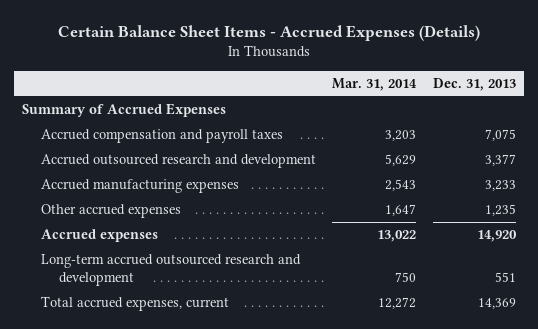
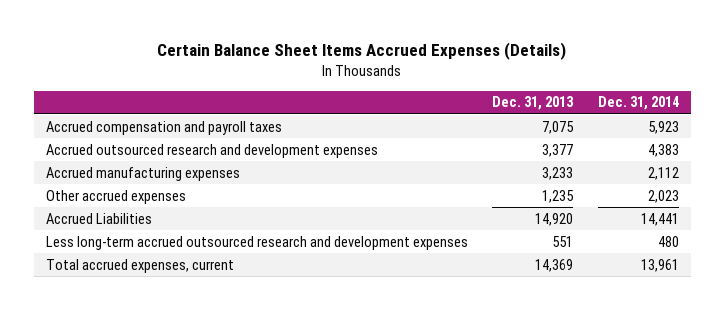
[58,24,481,41] Certain Balance Sheet Items - Accrued Expenses (Details) -> [157,42,567,61] Certain Balance Sheet Items Accrued Expenses (Details)
[332,77,418,91] Mar. 31, 2014 -> none
none -> [597,96,679,111] Dec. 31, 2014
[22,103,227,118] Summary of Accrued Expenses -> none
[40,154,316,169] Accrued outsourced research and development -> [46,143,379,158] Accrued outsourced research and development expenses
[40,229,158,243] Accrued expenses -> [46,212,153,224] Accrued Liabilities
[40,254,301,287] Long-term accrued outsourced research and development -> [46,235,469,250] Less long-term accrued outsourced research and development expenses

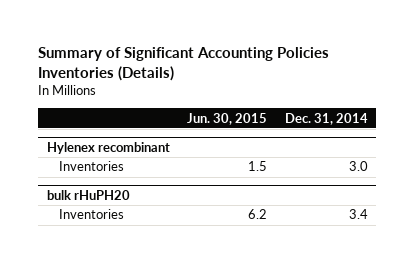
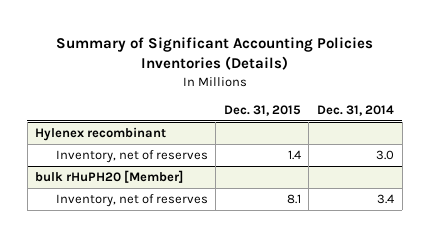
[187,112,268,125] Jun. 30, 2015 -> none
none -> [223,105,301,117] Dec. 31, 2015
[58,161,124,172] Inventories -> [55,149,208,163] Inventory, net of reserves
[46,189,130,200] bulk rHuPH20 -> [35,169,184,183] bulk rHuPH20 [Member]
[58,209,124,220] Inventories -> [55,193,208,207] Inventory, net of reserves

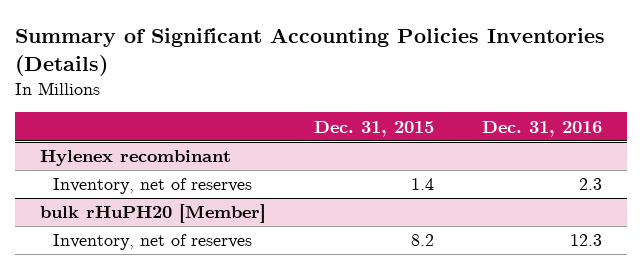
[317,105,395,117] Dec. 31, 2014 -> none
none -> [482,120,603,137] Dec. 31, 2016
[286,193,301,204] 8.1 -> [410,234,434,247] 8.2

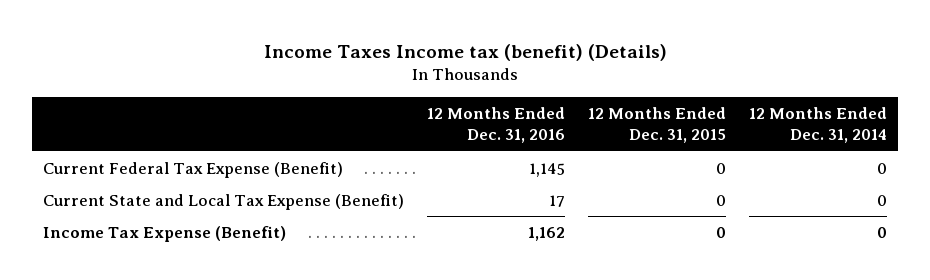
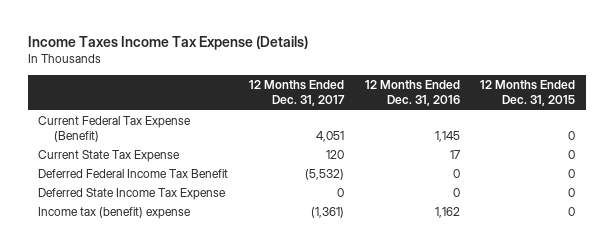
[263,43,667,61] Income Taxes Income tax (benefit) (Details) -> [28,35,309,50] Income Taxes Income Tax Expense (Details)
[748,106,887,144] 12 Months Ended Dec. 31, 2014 -> none
none -> [248,80,345,107] 12 Months Ended Dec. 31, 2017
[43,193,405,210] Current State and Local Tax Expense (Benefit) -> [38,150,181,163] Current State Tax Expense
none -> [38,169,229,179] Deferred Federal Income Tax Benefit
none -> [38,188,227,201] Deferred State Income Tax Expense
[43,225,287,242] Income Tax Expense (Benefit) -> [38,207,192,220] Income tax (benefit) expense

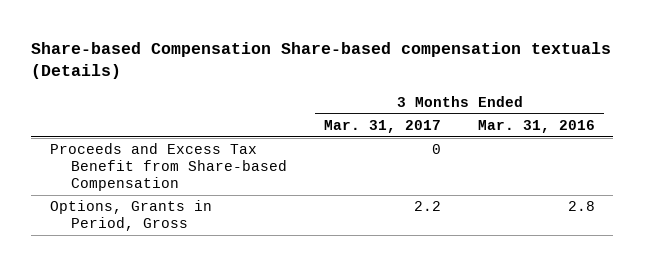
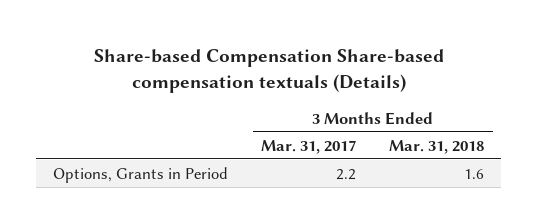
[477,120,595,134] Mar. 31, 2016 -> none
none -> [389,139,485,154] Mar. 31, 2018
[49,143,288,191] Proceeds and Excess Tax Benefit from Share-based Compensation -> none
[49,200,212,232] Options, Grants in Period, Gross -> [52,166,228,183] Options, Grants in Period

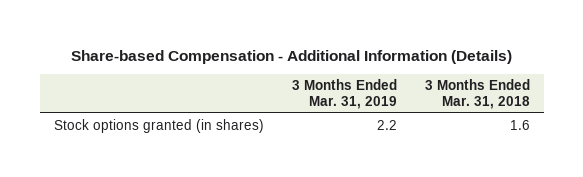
[93,49,444,93] Share-based Compensation Share-based compensation textuals (Details) -> [70,49,512,64] Share-based Compensation - Additional Information (Details)
[261,139,357,154] Mar. 31, 2017 -> none
none -> [291,79,397,109] 3 Months Ended Mar. 31, 2019
[52,166,228,183] Options, Grants in Period -> [53,119,264,134] Stock options granted (in shares)

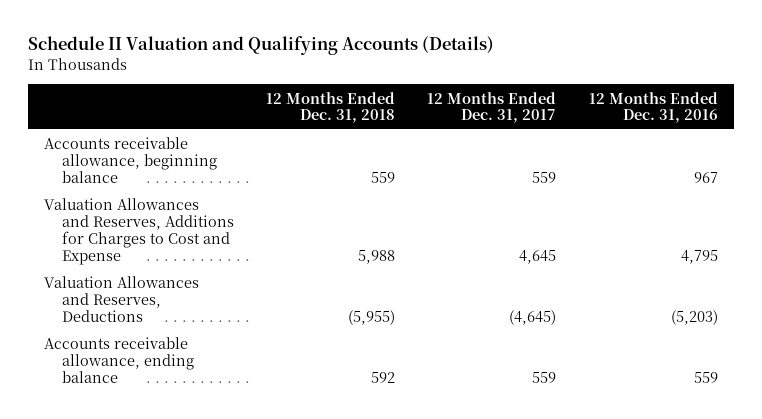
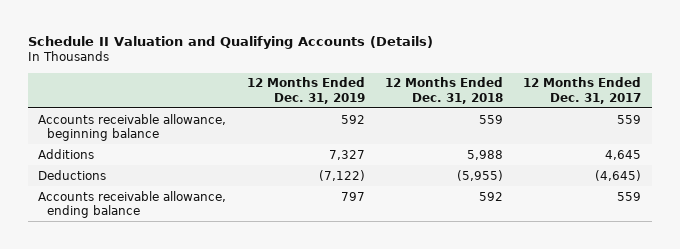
[588,91,718,124] 12 Months Ended Dec. 31, 2016 -> none
none -> [246,77,365,104] 12 Months Ended Dec. 31, 2019
[44,198,234,265] Valuation Allowances and Reserves, Additions for Charges to Cost and Expense -> [38,148,95,159] Additions
[44,276,200,322] Valuation Allowances and Reserves, Deductions -> [38,169,107,180] Deductions

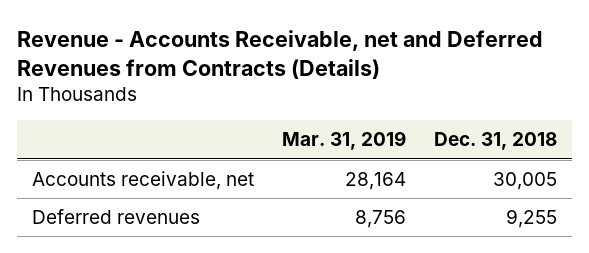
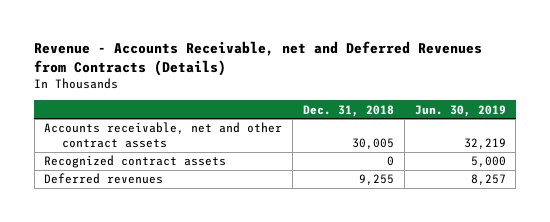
[282,131,407,151] Mar. 31, 2019 -> none
none -> [414,104,506,117] Jun. 30, 2019
[31,171,254,191] Accounts receivable, net -> [44,122,283,149] Accounts receivable, net and other contract assets
none -> [44,155,227,169] Recognized contract assets

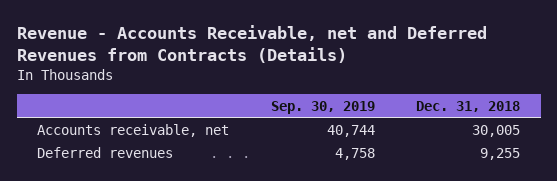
[414,104,506,117] Jun. 30, 2019 -> none
none -> [270,101,375,115] Sep. 30, 2019
[44,155,227,169] Recognized contract assets -> none
[44,122,283,149] Accounts receivable, net and other contract assets -> [37,123,230,137] Accounts receivable, net

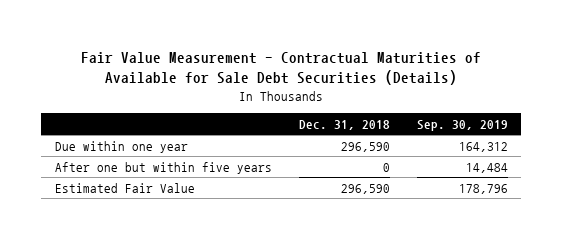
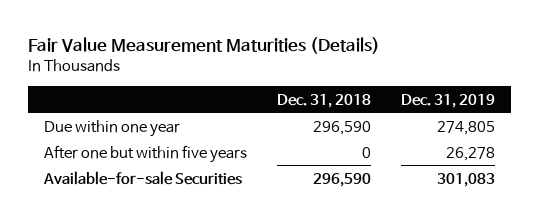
[81,51,482,86] Fair Value Measurement - Contractual Maturities of Available for Sale Debt Securities (Details) -> [28,37,381,55] Fair Value Measurement Maturities (Details)
[416,119,508,131] Sep. 30, 2019 -> none
none -> [401,93,496,108] Dec. 31, 2019
[54,182,195,193] Estimated Fair Value -> [42,170,242,185] Available-for-sale Securities

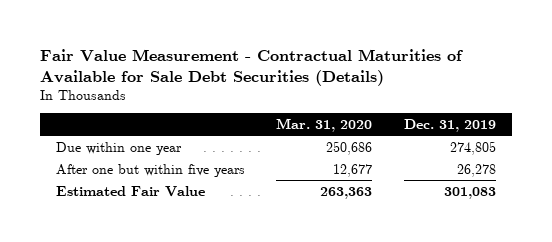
[28,37,381,55] Fair Value Measurement Maturities (Details) -> [40,48,464,86] Fair Value Measurement - Contractual Maturities of Available for Sale Debt Securities (Details)
[277,93,372,108] Dec. 31, 2018 -> none
none -> [276,117,373,132] Mar. 31, 2020
[42,170,242,185] Available-for-sale Securities -> [55,185,205,197] Estimated Fair Value

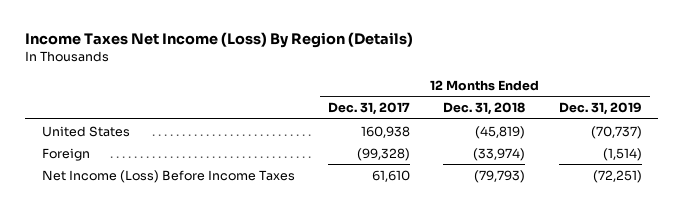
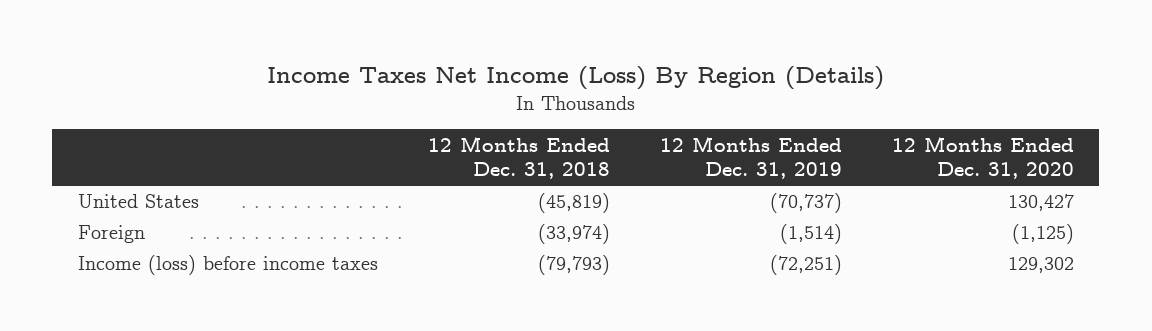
[328,102,411,116] Dec. 31, 2017 -> none
none -> [892,135,1075,180] 12 Months Ended Dec. 31, 2020
[41,169,295,183] Net Income (Loss) Before Income Taxes -> [77,255,378,276] Income (loss) before income taxes

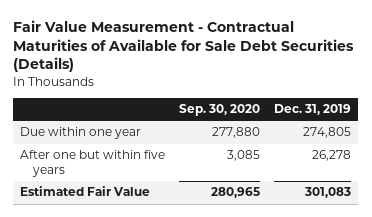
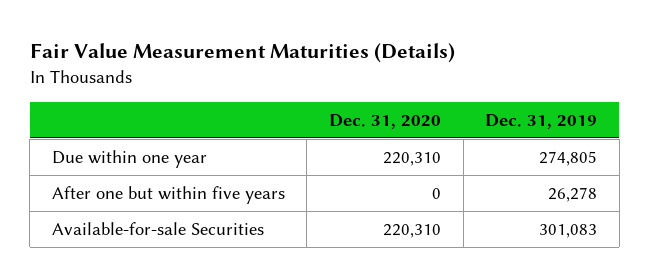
[13,20,355,73] Fair Value Measurement - Contractual Maturities of Available for Sale Debt Securities (Details) -> [29,43,455,64] Fair Value Measurement Maturities (Details)
[179,104,261,117] Sep. 30, 2020 -> none
none -> [328,113,441,129] Dec. 31, 2020
[20,186,151,197] Estimated Fair Value -> [51,221,264,235] Available-for-sale Securities

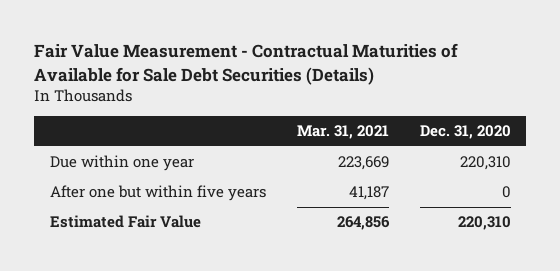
[29,43,455,64] Fair Value Measurement Maturities (Details) -> [34,43,459,85] Fair Value Measurement - Contractual Maturities of Available for Sale Debt Securities (Details)
[485,113,598,129] Dec. 31, 2019 -> none
none -> [296,125,389,140] Mar. 31, 2021
[51,221,264,235] Available-for-sale Securities -> [49,215,201,229] Estimated Fair Value

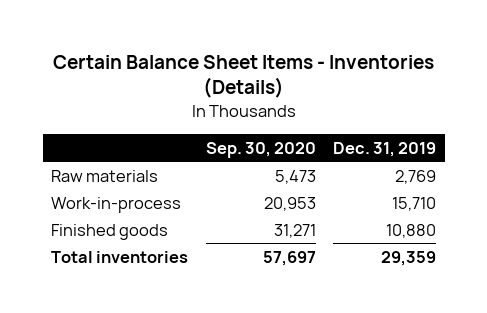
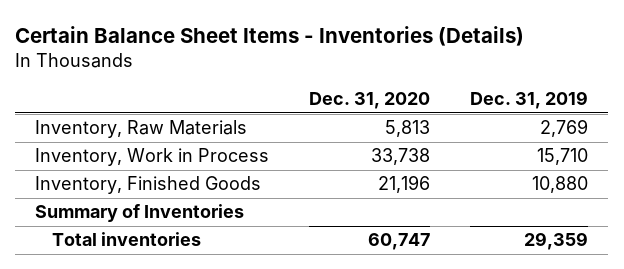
[205,141,316,158] Sep. 30, 2020 -> none
none -> [309,92,431,110] Dec. 31, 2020
[51,169,159,182] Raw materials -> [35,120,248,139] Inventory, Raw Materials
[51,196,182,213] Work-in-process -> [35,148,270,167] Inventory, Work in Process
[51,223,169,240] Finished goods -> [35,176,262,195] Inventory, Finished Goods
none -> [35,204,245,223] Summary of Inventories

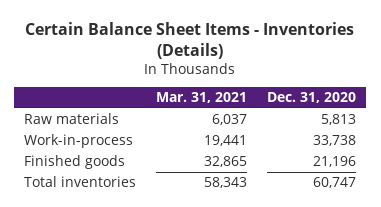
[470,91,589,110] Dec. 31, 2019 -> none
none -> [156,92,248,104] Mar. 31, 2021
[35,204,245,223] Summary of Inventories -> none
[35,120,248,139] Inventory, Raw Materials -> [24,113,120,125] Raw materials
[35,148,270,167] Inventory, Work in Process -> [24,134,134,149] Work-in-process
[35,176,262,195] Inventory, Finished Goods -> [24,155,126,170] Finished goods

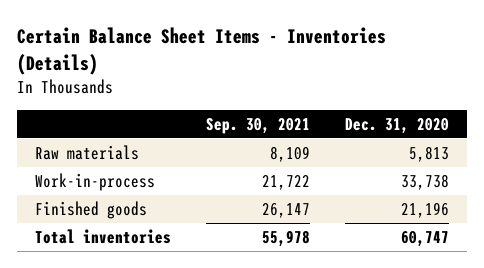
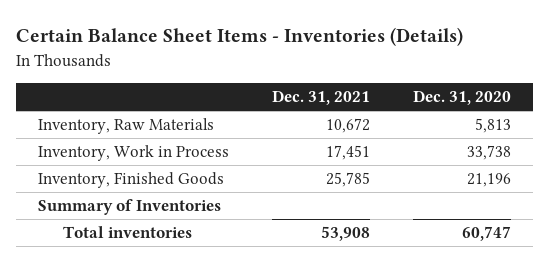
[205,117,310,134] Sep. 30, 2021 -> none
none -> [271,89,370,105] Dec. 31, 2021
[34,145,139,161] Raw materials -> [37,118,214,135] Inventory, Raw Materials
[34,173,155,192] Work-in-process -> [37,145,229,162] Inventory, Work in Process
[34,201,147,220] Finished goods -> [37,172,224,189] Inventory, Finished Goods
none -> [37,199,221,216] Summary of Inventories

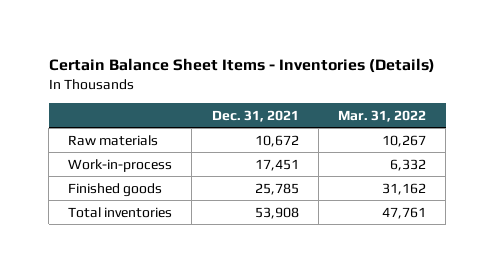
[413,89,512,105] Dec. 31, 2020 -> none
none -> [338,109,427,122] Mar. 31, 2022
[37,199,221,216] Summary of Inventories -> none
[37,118,214,135] Inventory, Raw Materials -> [68,134,159,146] Raw materials
[37,145,229,162] Inventory, Work in Process -> [68,158,173,172] Work-in-process
[37,172,224,189] Inventory, Finished Goods -> [68,182,163,197] Finished goods

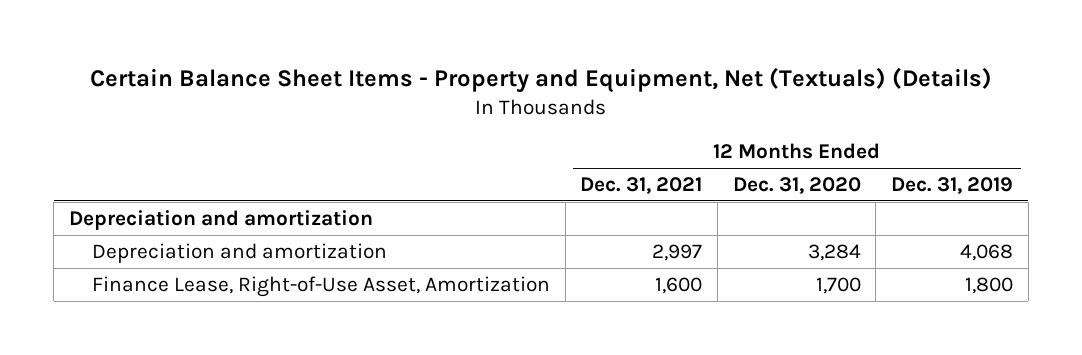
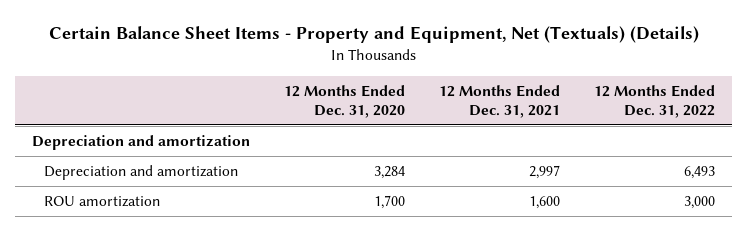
[890,177,1013,195] Dec. 31, 2019 -> none
none -> [594,85,716,118] 12 Months Ended Dec. 31, 2022
[91,275,550,297] Finance Lease, Right-of-Use Asset, Amortization -> [43,196,160,208] ROU amortization

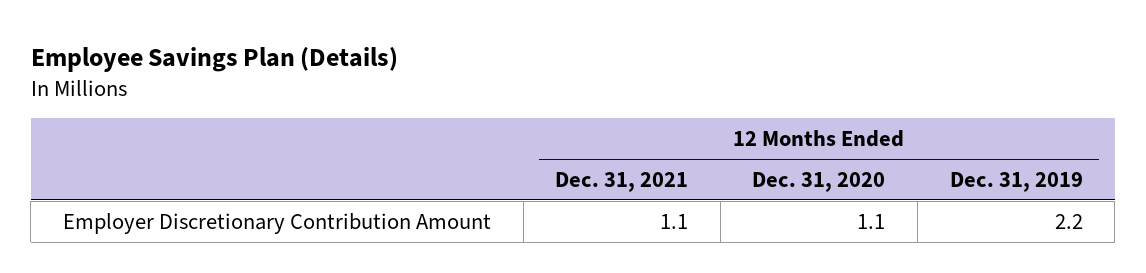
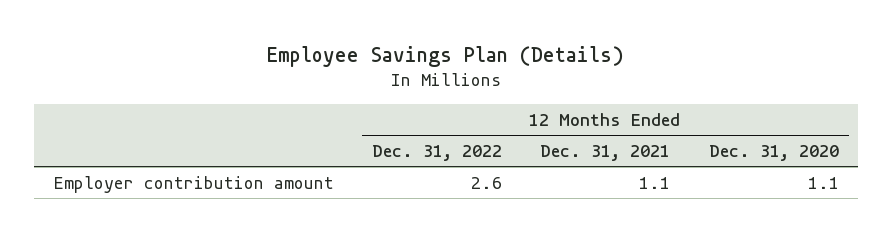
[949,171,1083,192] Dec. 31, 2019 -> none
none -> [372,145,503,162] Dec. 31, 2022
[63,212,492,234] Employer Discretionary Contribution Amount -> [53,175,334,193] Employer contribution amount

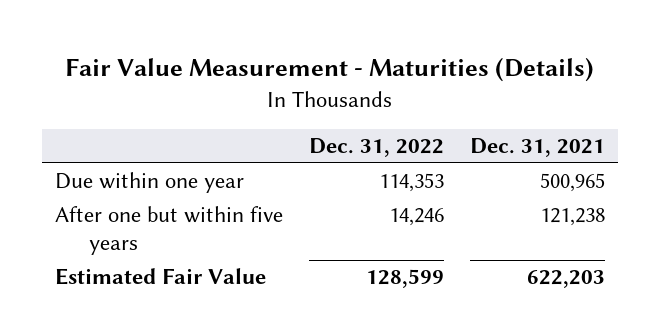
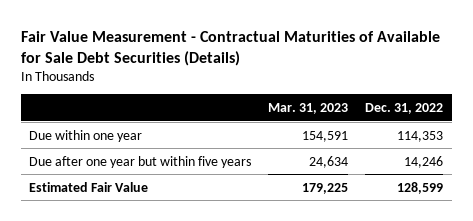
[64,57,594,83] Fair Value Measurement - Maturities (Details) -> [20,30,440,66] Fair Value Measurement - Contractual Maturities of Available for Sale Debt Securities (Details)
[469,138,605,158] Dec. 31, 2021 -> none
none -> [268,102,349,114] Mar. 31, 2023
[54,206,283,256] After one but within five years -> [29,155,252,168] Due after one year but within five years

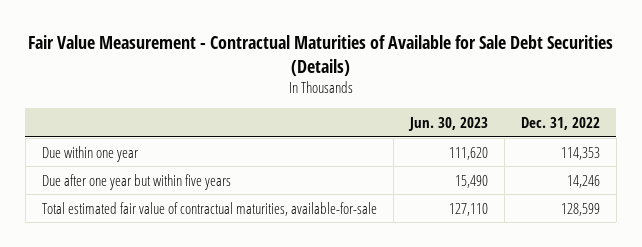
[268,102,349,114] Mar. 31, 2023 -> none
none -> [407,116,488,131] Jun. 30, 2023
[29,181,149,192] Estimated Fair Value -> [41,201,377,216] Total estimated fair value of contractual maturities, available-for-sale

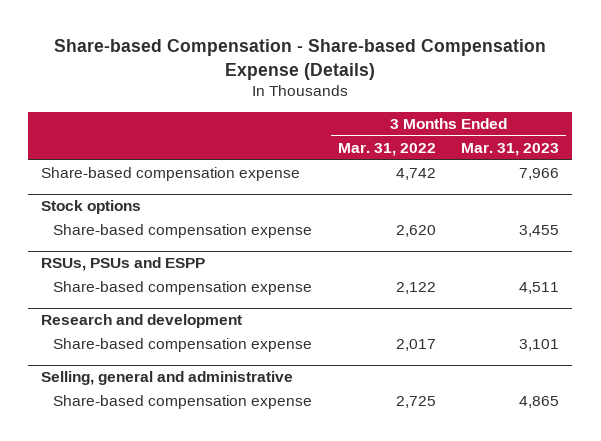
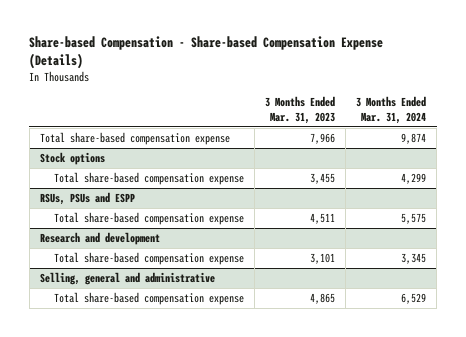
[337,143,436,157] Mar. 31, 2022 -> none
none -> [356,96,427,124] 3 Months Ended Mar. 31, 2024
[41,167,301,182] Share-based compensation expense -> [39,132,230,146] Total share-based compensation expense
[53,224,313,239] Share-based compensation expense -> [53,172,244,186] Total share-based compensation expense
[53,281,313,296] Share-based compensation expense -> [53,212,244,226] Total share-based compensation expense
[53,338,313,353] Share-based compensation expense -> [53,252,244,266] Total share-based compensation expense
[53,395,313,410] Share-based compensation expense -> [53,292,244,306] Total share-based compensation expense

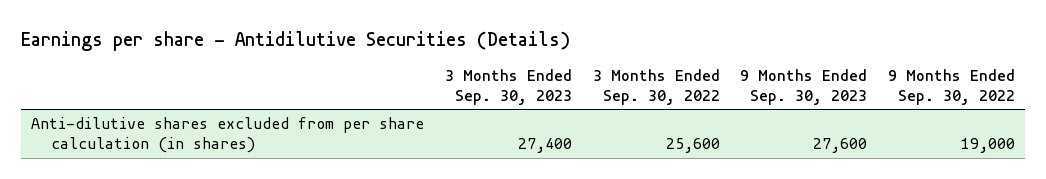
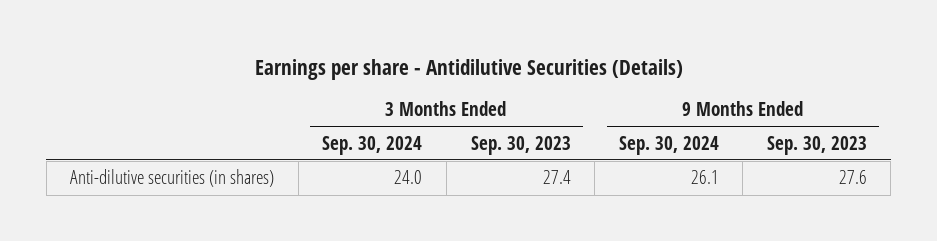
[592,69,720,105] 3 Months Ended Sep. 30, 2022 -> none
[887,69,1015,105] 9 Months Ended Sep. 30, 2022 -> none
none -> [322,135,423,155] Sep. 30, 2024
none -> [618,135,719,155] Sep. 30, 2024
[31,117,425,154] Anti-dilutive shares excluded from per share calculation (in shares) -> [70,169,275,188] Anti-dilutive securities (in shares)
[517,138,572,154] 27,400 -> [542,170,571,185] 27.4
[813,138,868,154] 27,600 -> [838,170,867,185] 27.6

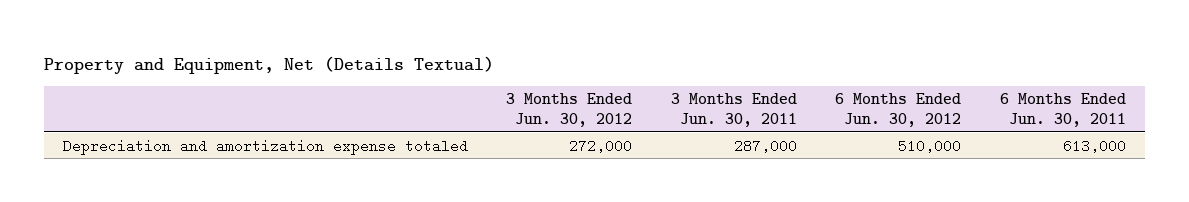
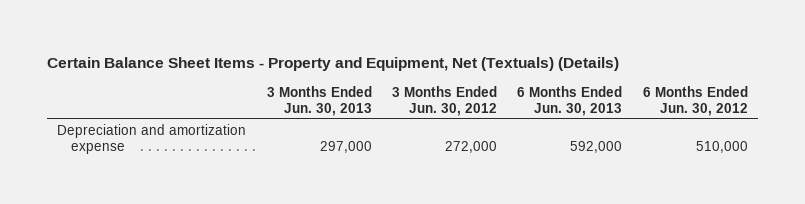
[43,55,494,74] Property and Equipment, Net (Details Textual) -> [47,57,620,72] Certain Balance Sheet Items - Property and Equipment, Net (Textuals) (Details)
[670,92,797,128] 3 Months Ended Jun. 30, 2011 -> none
[999,92,1126,128] 6 Months Ended Jun. 30, 2011 -> none
none -> [266,86,372,117] 3 Months Ended Jun. 30, 2013
none -> [517,86,623,117] 6 Months Ended Jun. 30, 2013
[62,138,468,155] Depreciation and amortization expense totaled -> [57,124,247,155] Depreciation and amortization expense

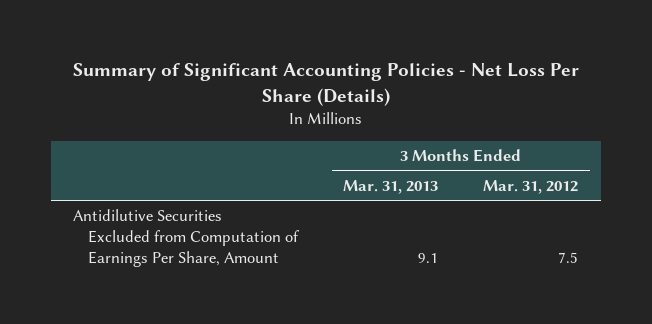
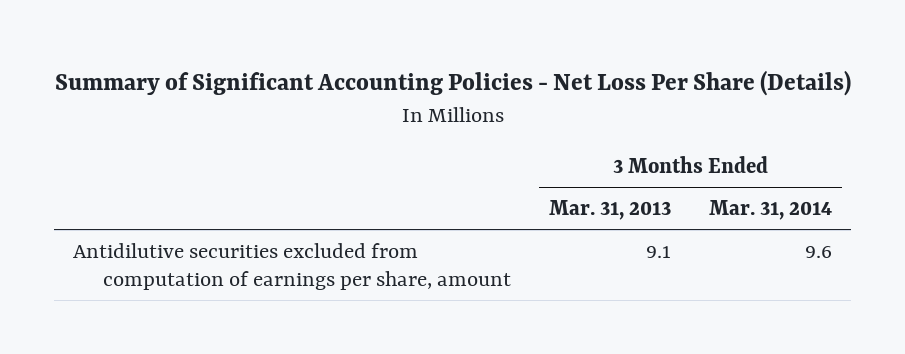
[483,179,579,194] Mar. 31, 2012 -> none
none -> [709,199,833,220] 3 Months Ended Mar. 31, 2014
[73,209,300,268] Antidilutive Securities Excluded from Computation of Earnings Per Share, Amount -> [73,242,511,290] Antidilutive securities excluded from computation of earnings per share, amount

